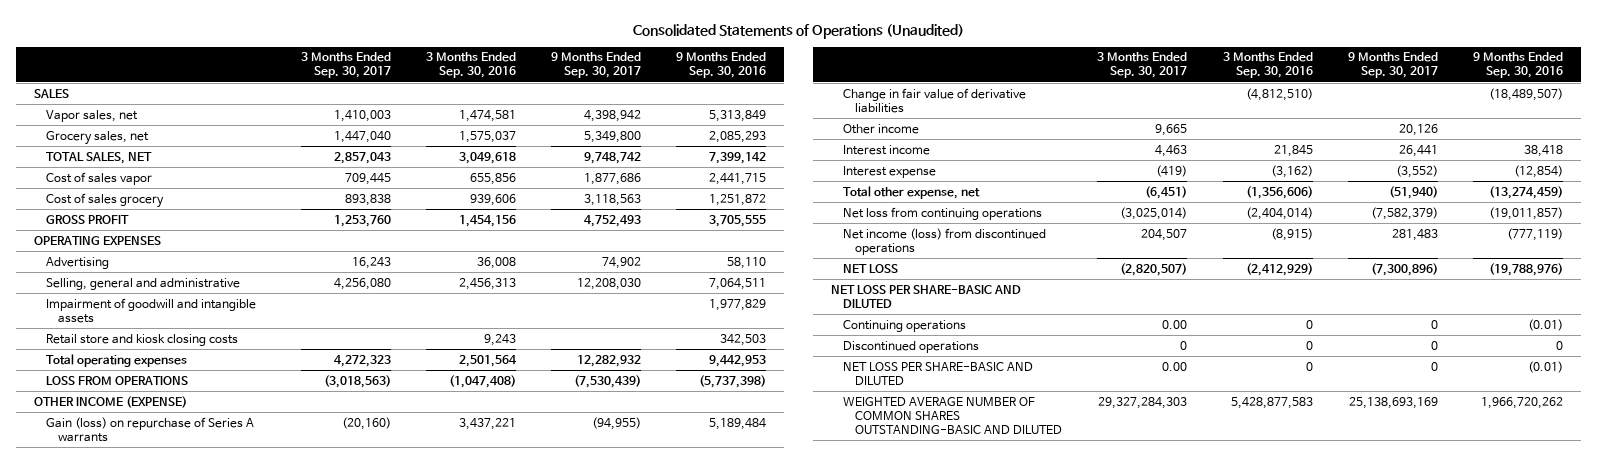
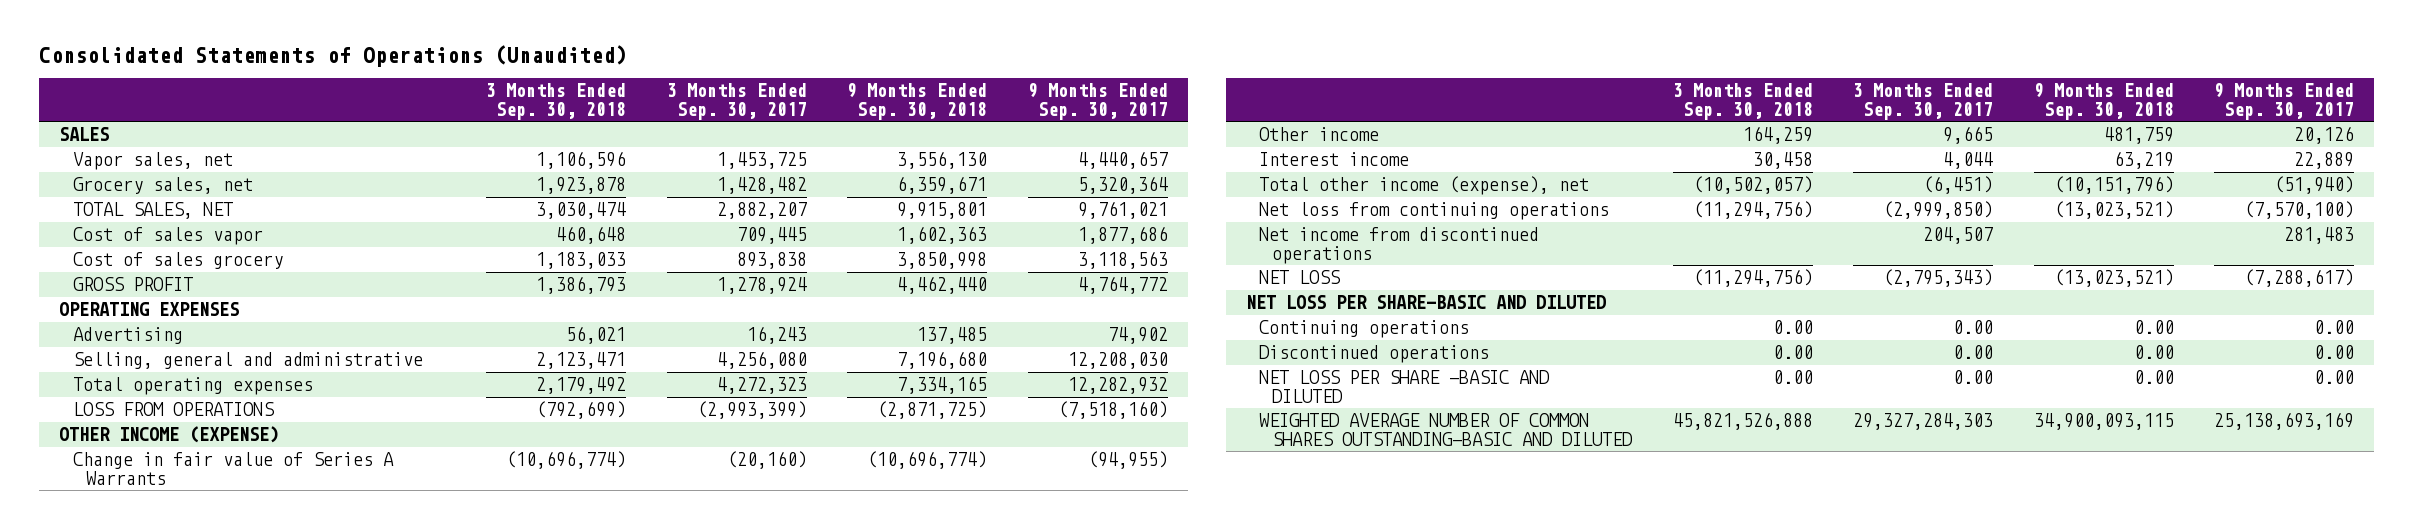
[425,52,516,79] 3 Months Ended Sep. 30, 2016 -> none
[676,52,767,79] 9 Months Ended Sep. 30, 2016 -> none
none -> [486,83,627,120] 3 Months Ended Sep. 30, 2018
none -> [847,83,988,120] 9 Months Ended Sep. 30, 2018
[333,109,391,122] 1,410,003 -> [716,152,807,170] 1,453,725
[583,109,641,122] 4,398,942 -> [1077,151,1168,170] 4,440,657
[333,130,391,143] 1,447,040 -> [716,177,807,195] 1,428,482
[583,130,641,143] 5,349,800 -> [1077,176,1168,195] 5,320,364
[333,151,391,164] 2,857,043 -> [716,202,807,220] 2,882,207
[583,151,641,164] 9,748,742 -> [1077,201,1168,220] 9,761,021
[333,214,391,227] 1,253,760 -> [716,277,807,295] 1,278,924
[583,214,641,227] 4,752,493 -> [1077,276,1168,295] 4,764,772
[46,297,257,323] Impairment of goodwill and intangible assets -> none
[46,333,239,346] Retail store and kiosk closing costs -> none
[323,374,391,388] (3,018,563) -> [696,401,807,420] (2,993,399)
[573,374,641,388] (7,530,439) -> [1057,401,1168,420] (7,518,160)
[843,87,1027,113] Change in fair value of derivative liabilities -> none
[46,416,255,442] Gain (loss) on repurchase of Series A warrants -> [72,452,394,485] Change in fair value of Series A Warrants
[843,165,937,178] Interest expense -> none
[1155,144,1188,157] 4,463 -> [1943,152,1994,170] 4,044
[1398,144,1438,157] 26,441 -> [2294,152,2355,170] 22,889
[843,185,981,199] Total other expense, net -> [1259,176,1590,196] Total other income (expense), net
[1120,206,1188,220] (3,025,014) -> [1883,201,1994,220] (2,999,850)
[1370,206,1438,220] (7,582,379) -> [2244,201,2355,220] (7,570,100)
[843,227,1047,255] Net income (loss) from discontinued operations -> [1259,227,1540,264] Net income from discontinued operations
[1120,262,1188,276] (2,820,507) -> [1883,269,1994,288] (2,795,343)
[1370,262,1438,276] (7,300,896) -> [2244,269,2355,288] (7,288,617)
[1430,319,1438,329] 0 -> [2314,320,2355,335] 0.00
[1180,340,1188,350] 0 -> [1953,345,1994,360] 0.00
[1430,340,1438,350] 0 -> [2314,345,2355,360] 0.00
[843,361,1034,385] NET LOSS PER SHARE-BASIC AND DILUTED -> [1259,370,1551,403] NET LOSS PER SHARE -BASIC AND DILUTED
[1430,361,1438,371] 0 -> [2314,370,2355,385] 0.00

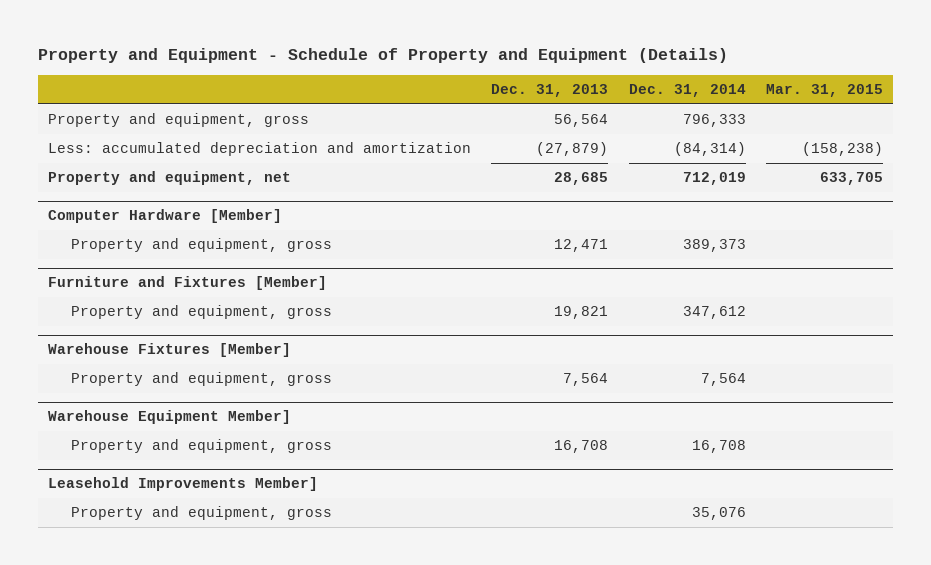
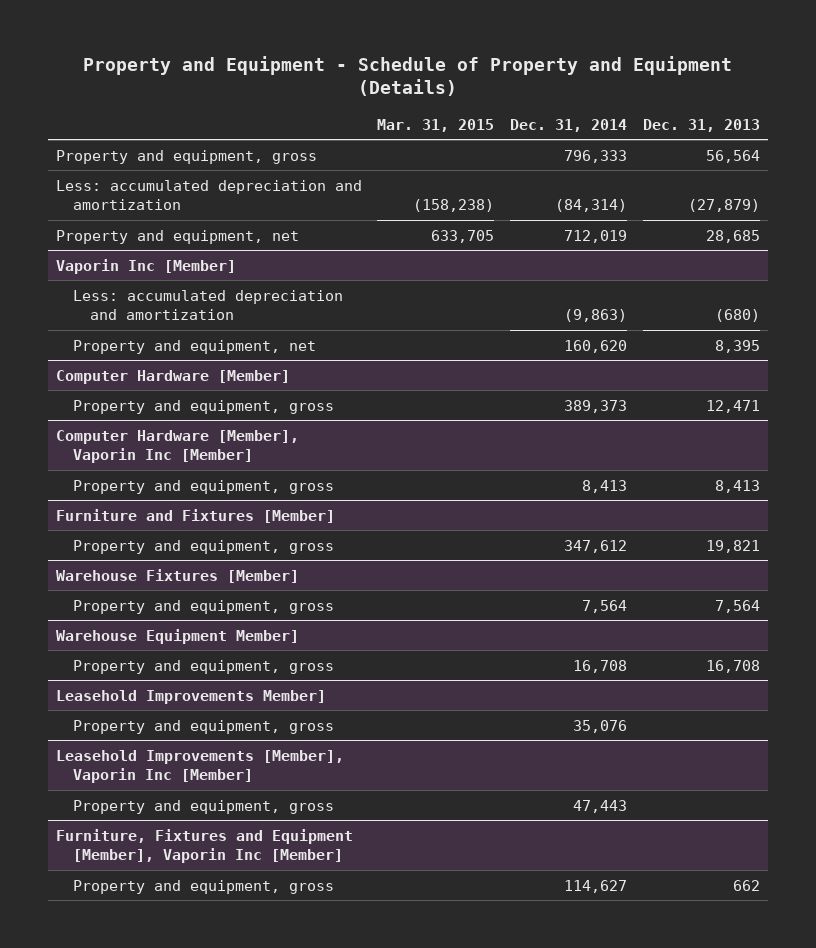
none -> [55,258,236,274] Vaporin Inc [Member]
none -> [72,289,343,320] Less: accumulated depreciation and amortization
none -> [72,339,316,354] Property and equipment, net
none -> [55,429,299,463] Computer Hardware [Member], Vaporin Inc [Member]
none -> [72,479,334,494] Property and equipment, gross
none -> [55,749,344,783] Leasehold Improvements [Member], Vaporin Inc [Member]
none -> [72,799,334,814] Property and equipment, gross
none -> [55,828,353,863] Furniture, Fixtures and Equipment [Member], Vaporin Inc [Member]
none -> [72,879,334,894] Property and equipment, gross

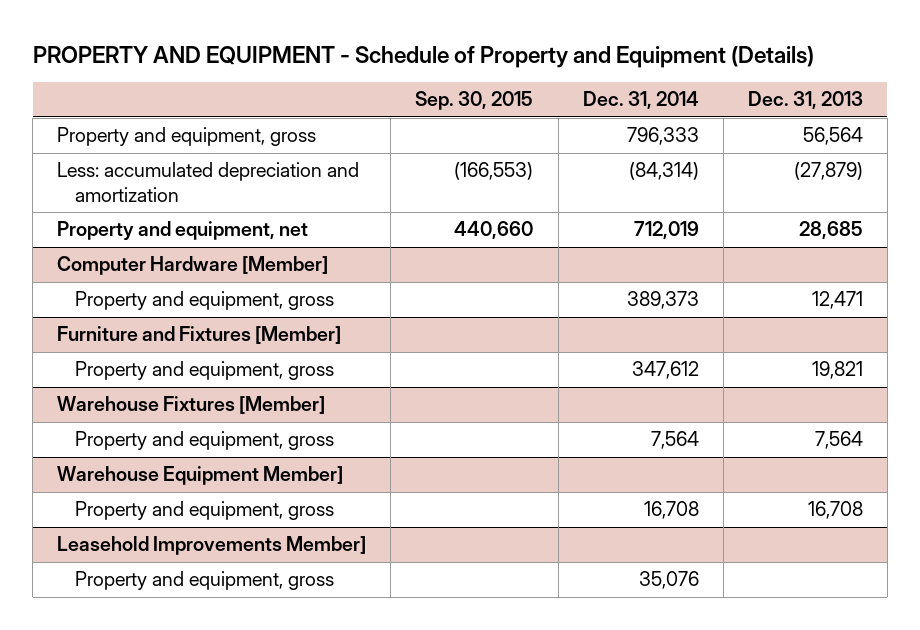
[82,56,732,97] Property and Equipment - Schedule of Property and Equipment (Details) -> [32,45,814,68] PROPERTY AND EQUIPMENT - Schedule of Property and Equipment (Details)
[377,118,495,132] Mar. 31, 2015 -> none
none -> [415,91,534,111] Sep. 30, 2015
[55,258,236,274] Vaporin Inc [Member] -> none
[72,289,343,320] Less: accumulated depreciation and amortization -> none
[72,339,316,354] Property and equipment, net -> none
[55,429,299,463] Computer Hardware [Member], Vaporin Inc [Member] -> none
[72,479,334,494] Property and equipment, gross -> none
[55,749,344,783] Leasehold Improvements [Member], Vaporin Inc [Member] -> none
[72,799,334,814] Property and equipment, gross -> none
[55,828,353,863] Furniture, Fixtures and Equipment [Member], Vaporin Inc [Member] -> none
[72,879,334,894] Property and equipment, gross -> none

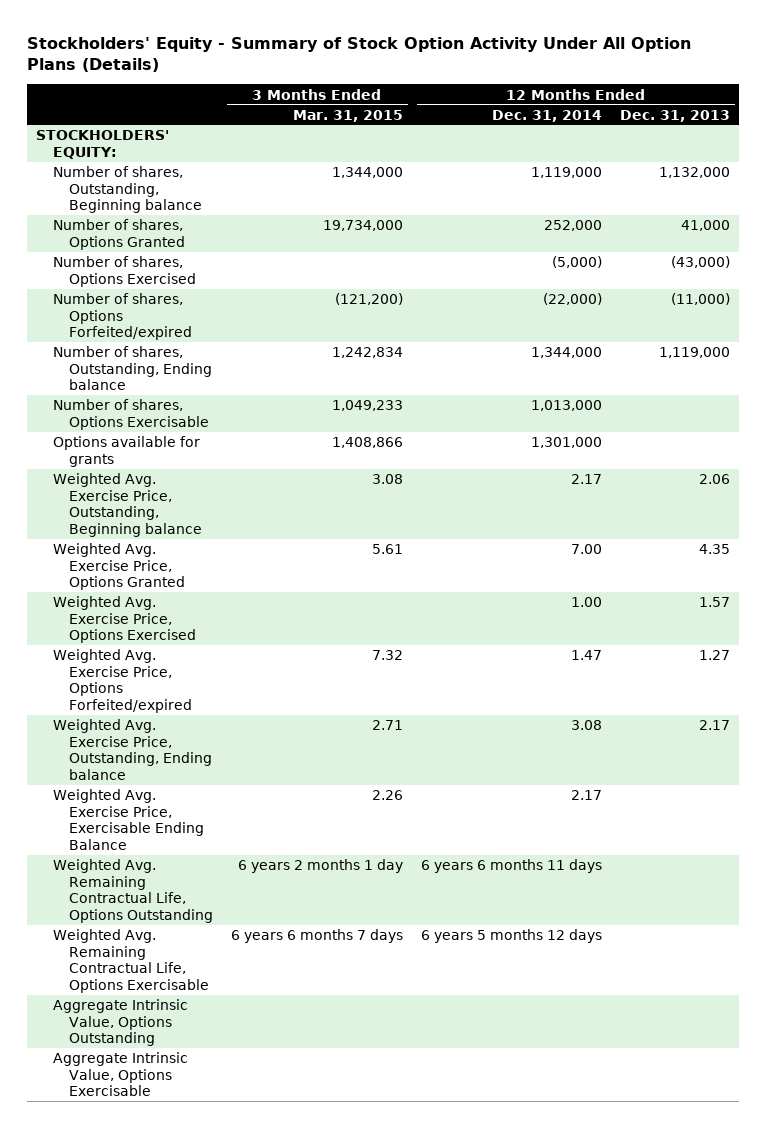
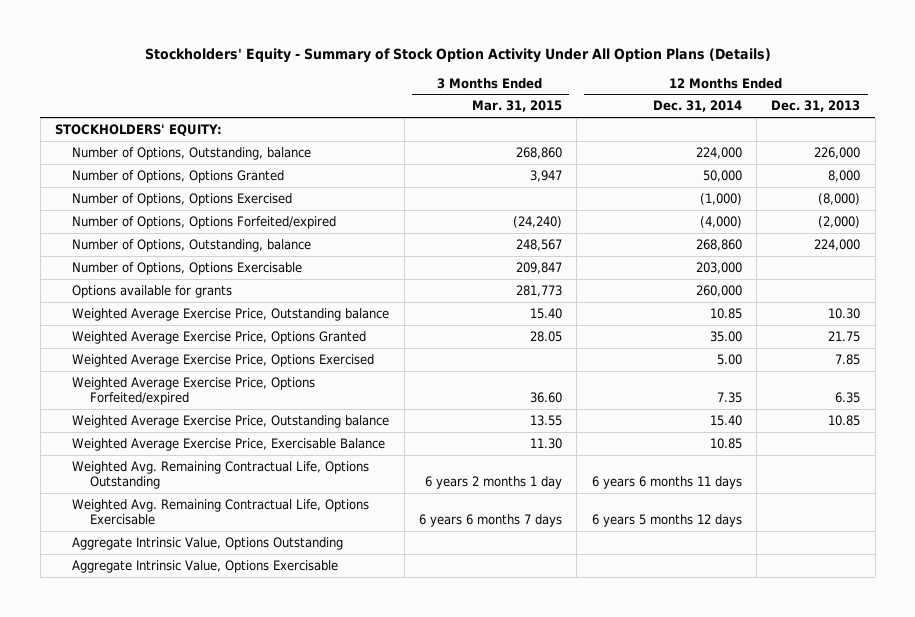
[52,166,203,214] Number of shares, Outstanding, Beginning balance -> [72,146,312,160] Number of Options, Outstanding, balance
[332,167,404,179] 1,344,000 -> [515,146,562,159] 268,860
[531,167,603,179] 1,119,000 -> [695,146,742,159] 224,000
[659,167,731,179] 1,132,000 -> [814,146,861,159] 226,000
[52,219,186,250] Number of shares, Options Granted -> [72,169,285,183] Number of Options, Options Granted
[323,220,404,232] 19,734,000 -> [529,169,562,182] 3,947
[544,220,603,232] 252,000 -> [702,169,742,182] 50,000
[681,220,731,232] 41,000 -> [828,169,861,182] 8,000
[52,256,197,287] Number of shares, Options Exercised -> [72,192,293,206] Number of Options, Options Exercised
[552,256,603,269] (5,000) -> [699,192,742,205] (1,000)
[671,256,731,269] (43,000) -> [818,192,861,205] (8,000)
[52,293,193,341] Number of shares, Options Forfeited/expired -> [72,215,337,229] Number of Options, Options Forfeited/expired
[335,293,404,306] (121,200) -> [512,215,562,228] (24,240)
[543,293,603,306] (22,000) -> [699,215,742,228] (4,000)
[671,293,731,306] (11,000) -> [818,215,861,228] (2,000)
[52,346,213,391] Number of shares, Outstanding, Ending balance -> [72,238,312,252] Number of Options, Outstanding, balance
[332,347,404,359] 1,242,834 -> [515,238,562,251] 248,567
[531,347,603,359] 1,344,000 -> [695,238,742,251] 268,860
[659,347,731,359] 1,119,000 -> [814,238,861,251] 224,000
[52,399,210,430] Number of shares, Options Exercisable -> [72,261,303,275] Number of Options, Options Exercisable
[332,400,404,412] 1,049,233 -> [515,261,562,274] 209,847
[531,400,603,412] 1,013,000 -> [695,261,742,274] 203,000
[332,437,404,449] 1,408,866 -> [515,284,562,297] 281,773
[531,437,603,449] 1,301,000 -> [695,284,742,297] 260,000
[52,473,203,537] Weighted Avg. Exercise Price, Outstanding, Beginning balance -> [72,307,390,321] Weighted Average Exercise Price, Outstanding balance
[372,474,404,485] 3.08 -> [529,307,562,319] 15.40
[571,474,603,485] 2.17 -> [709,307,742,319] 10.85
[699,474,731,485] 2.06 -> [828,307,861,319] 10.30
[52,543,186,591] Weighted Avg. Exercise Price, Options Granted -> [72,330,367,344] Weighted Average Exercise Price, Options Granted
[372,544,404,555] 5.61 -> [529,330,562,342] 28.05
[571,544,603,555] 7.00 -> [709,330,742,342] 35.00
[699,544,731,555] 4.35 -> [828,330,861,342] 21.75
[52,596,197,644] Weighted Avg. Exercise Price, Options Exercised -> [72,353,375,367] Weighted Average Exercise Price, Options Exercised
[571,597,603,608] 1.00 -> [716,353,742,365] 5.00
[699,597,731,608] 1.57 -> [835,353,861,365] 7.85
[52,649,193,713] Weighted Avg. Exercise Price, Options Forfeited/expired -> [72,376,316,406] Weighted Average Exercise Price, Options Forfeited/expired
[372,650,404,661] 7.32 -> [529,392,562,404] 36.60
[571,650,603,661] 1.47 -> [716,392,742,404] 7.35
[699,650,731,661] 1.27 -> [835,392,861,404] 6.35
[52,719,213,780] Weighted Avg. Exercise Price, Outstanding, Ending balance -> [72,414,390,428] Weighted Average Exercise Price, Outstanding balance
[372,720,404,731] 2.71 -> [529,414,562,426] 13.55
[571,720,603,731] 3.08 -> [709,414,742,426] 15.40
[699,720,731,731] 2.17 -> [828,414,861,426] 10.85
[52,789,205,850] Weighted Avg. Exercise Price, Exercisable Ending Balance -> [72,437,386,451] Weighted Average Exercise Price, Exercisable Balance
[372,790,404,801] 2.26 -> [529,437,562,449] 11.30
[571,790,603,801] 2.17 -> [709,437,742,449] 10.85

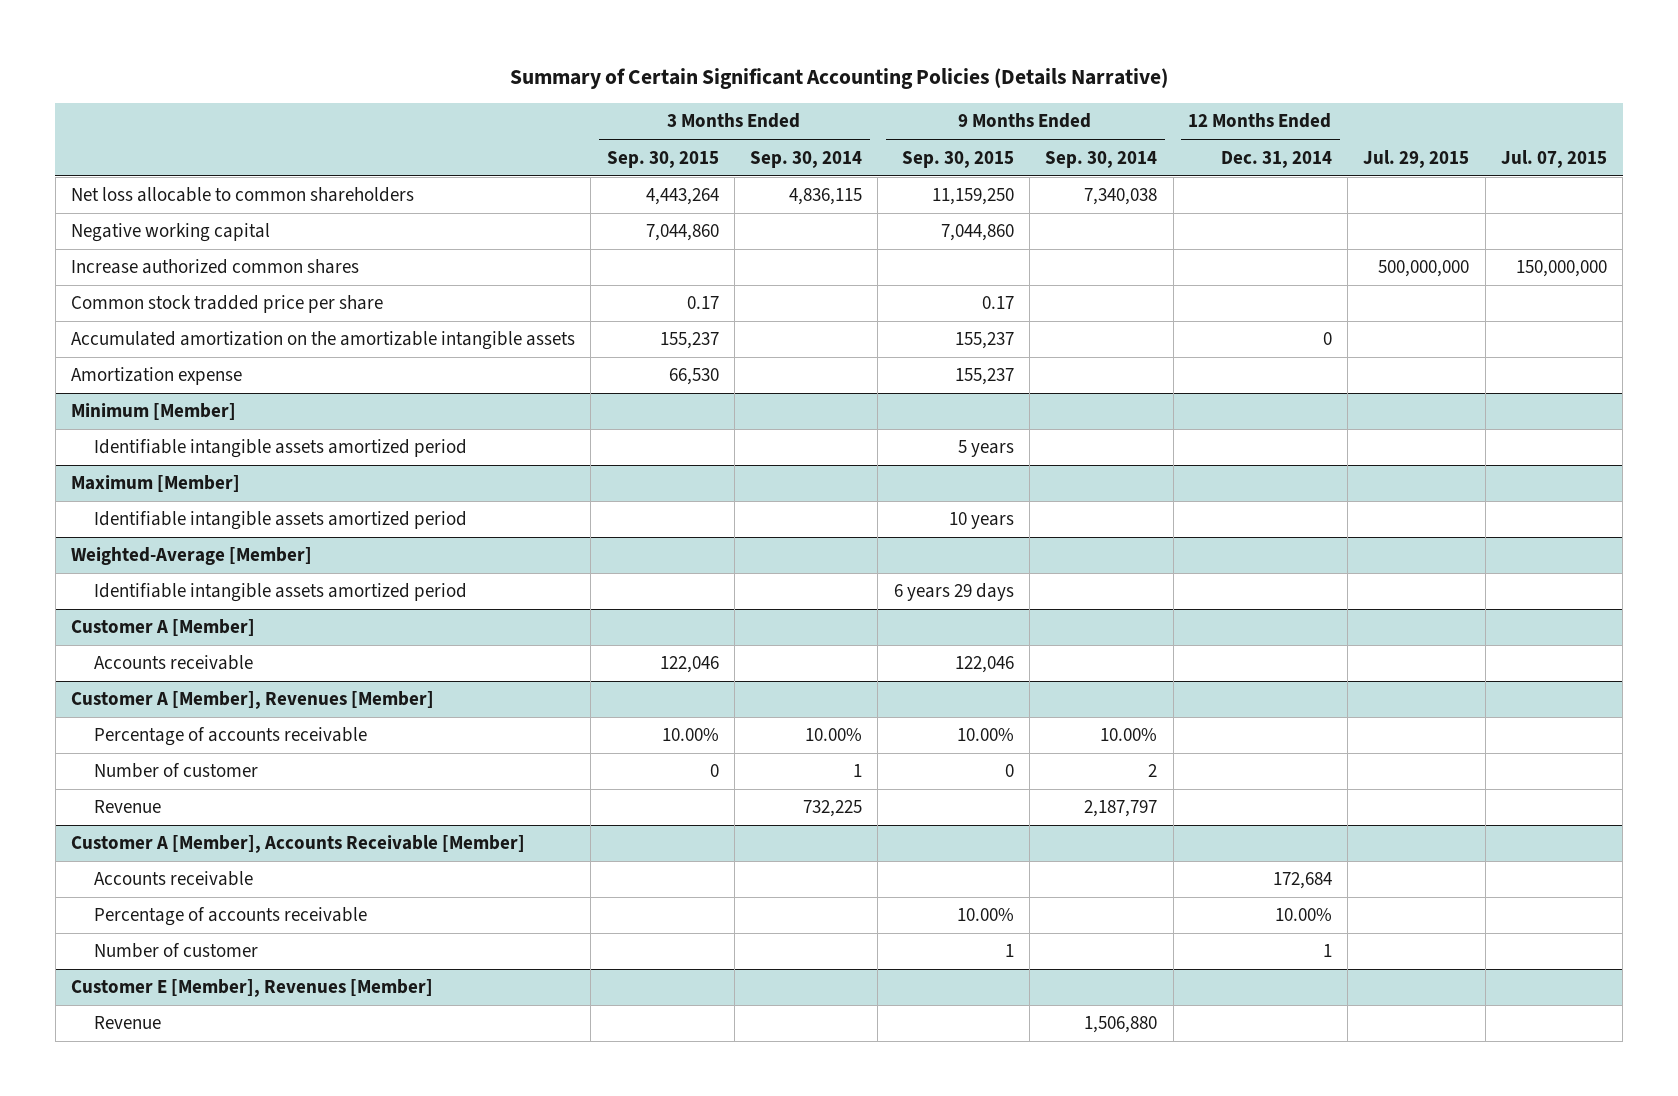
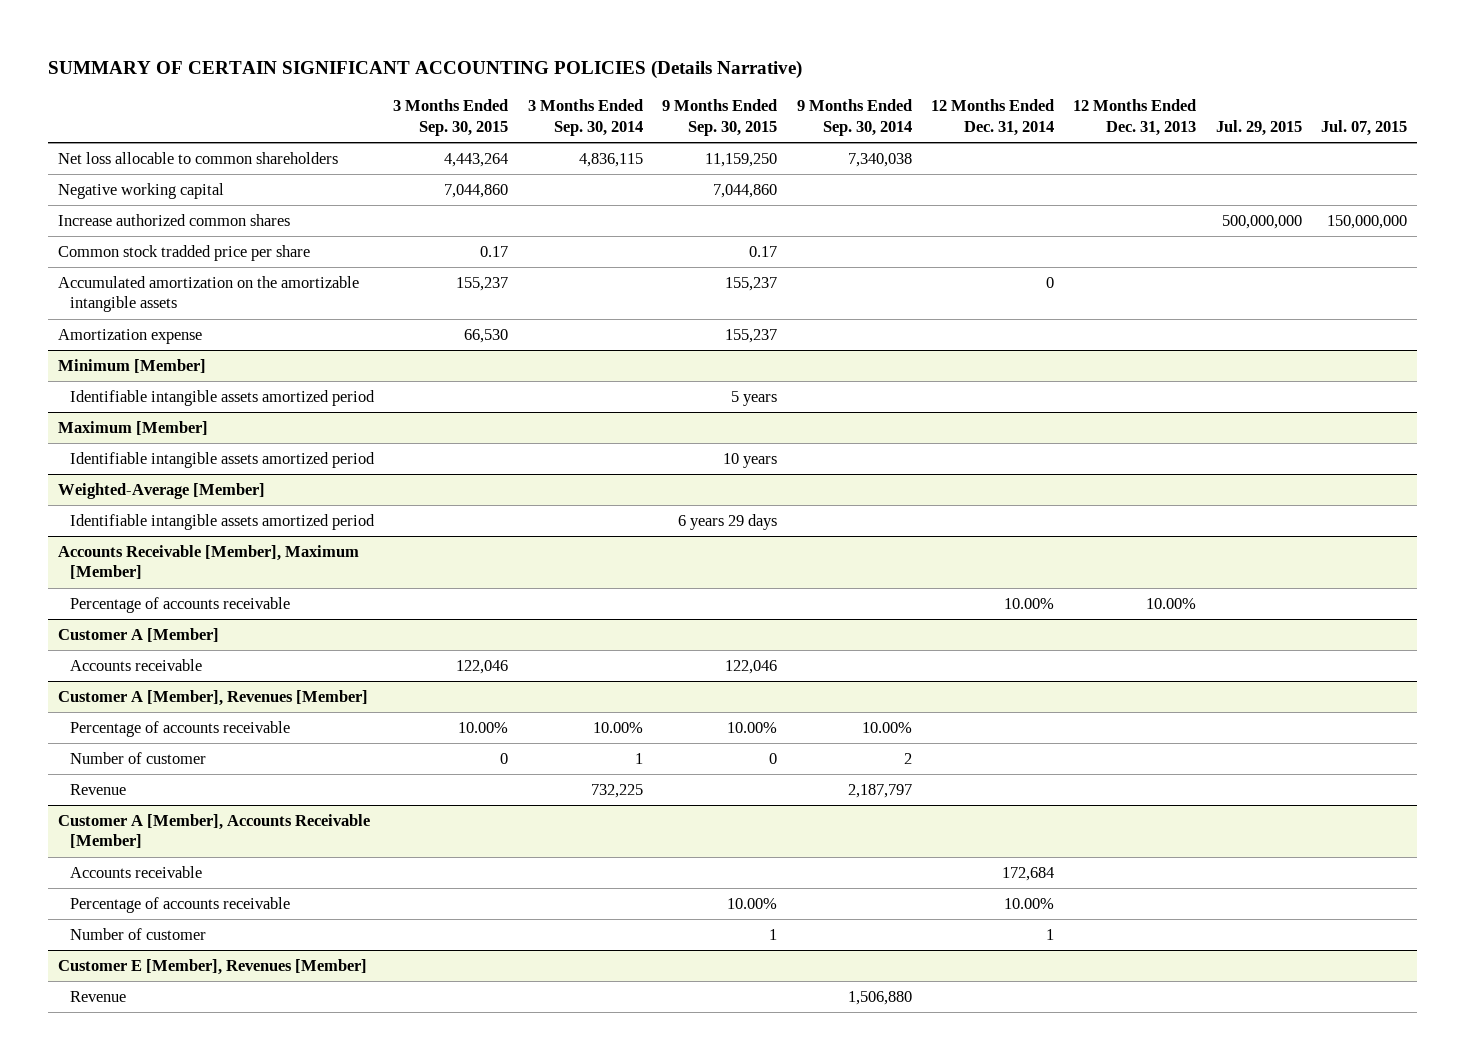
[509,68,1168,90] Summary of Certain Significant Accounting Policies (Details Narrative) -> [48,59,803,79] SUMMARY OF CERTAIN SIGNIFICANT ACCOUNTING POLICIES (Details Narrative)
none -> [1073,99,1197,136] 12 Months Ended Dec. 31, 2013
none -> [57,545,359,580] Accounts Receivable [Member], Maximum [Member]
none -> [69,597,290,614] Percentage of accounts receivable

